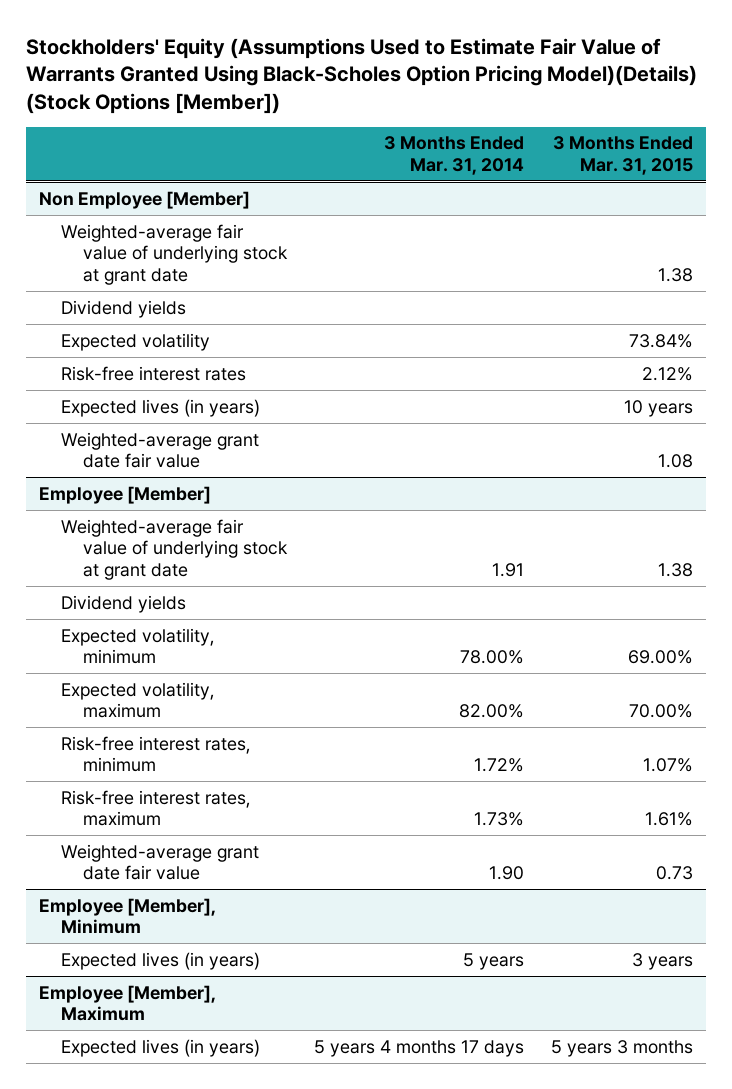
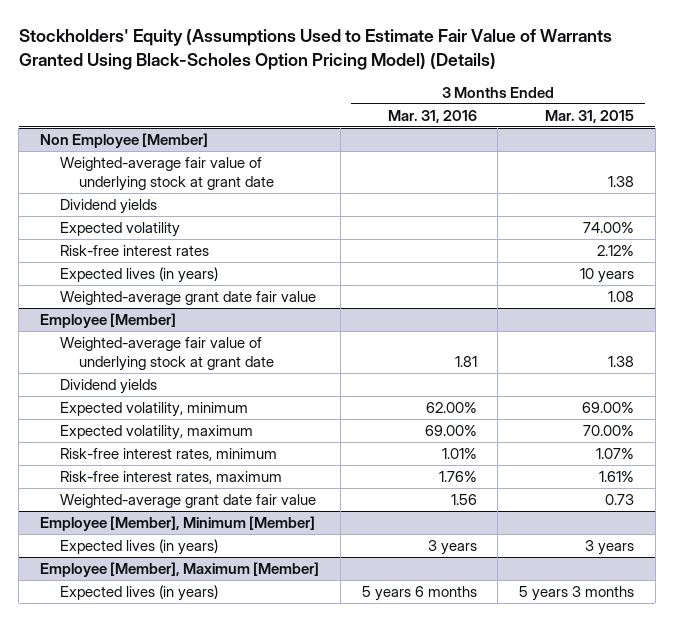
[25,37,697,114] Stockholders' Equity (Assumptions Used to Estimate Fair Value of Warrants Granted Using Black-Scholes Option Pricing Model)(Details) (Stock Options [Member]) -> [18,29,612,71] Stockholders' Equity (Assumptions Used to Estimate Fair Value of Warrants Granted Using Black-Scholes Option Pricing Model) (Details)
[383,136,524,176] 3 Months Ended Mar. 31, 2014 -> none
none -> [387,109,477,123] Mar. 31, 2016
[628,333,693,348] 73.84% -> [583,221,635,233] 74.00%
[39,897,217,935] Employee [Member], Minimum -> [40,515,316,531] Employee [Member], Minimum [Member]
[39,984,217,1022] Employee [Member], Maximum -> [40,561,320,577] Employee [Member], Maximum [Member]

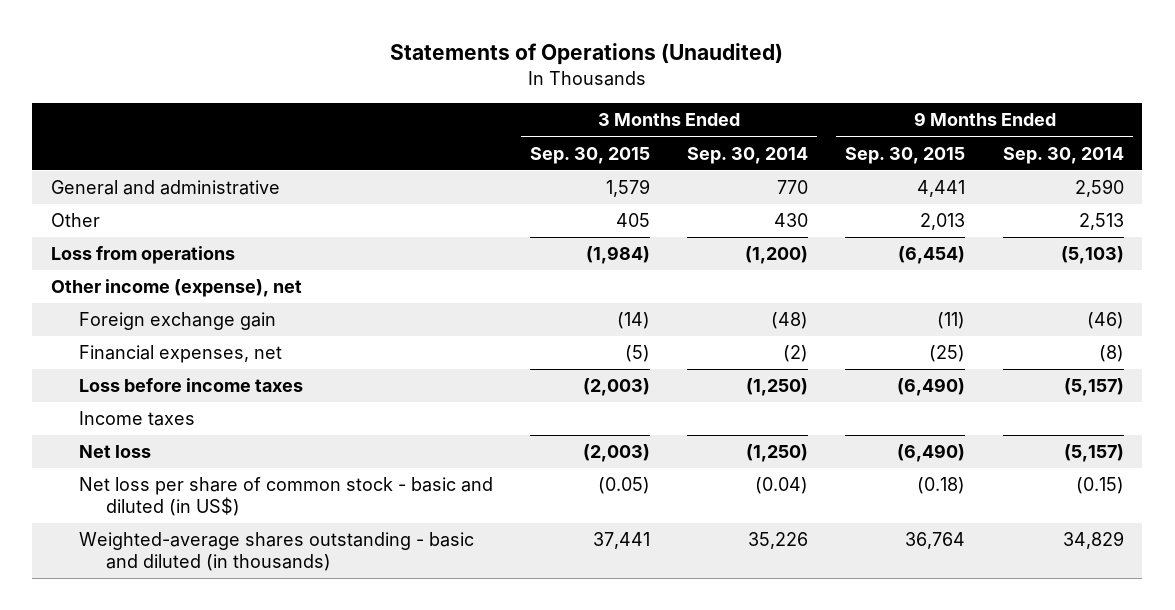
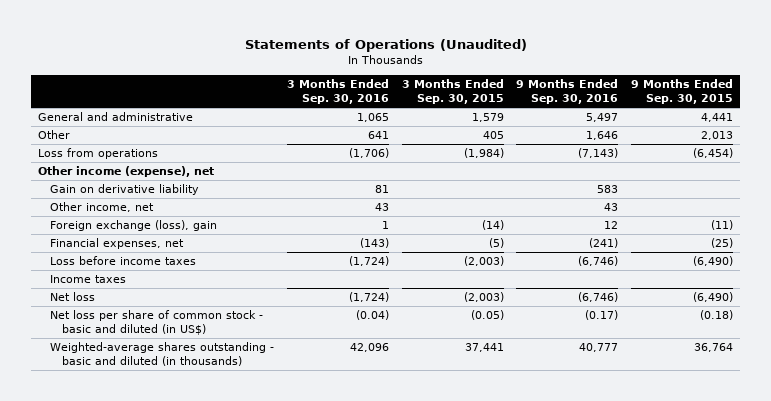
[687,146,809,164] Sep. 30, 2014 -> none
[1002,146,1124,164] Sep. 30, 2014 -> none
none -> [286,79,389,105] 3 Months Ended Sep. 30, 2016
none -> [516,79,619,105] 9 Months Ended Sep. 30, 2016
none -> [49,184,199,196] Gain on derivative liability
none -> [49,202,154,213] Other income, net
[78,312,276,331] Foreign exchange gain -> [49,220,217,232] Foreign exchange (loss), gain

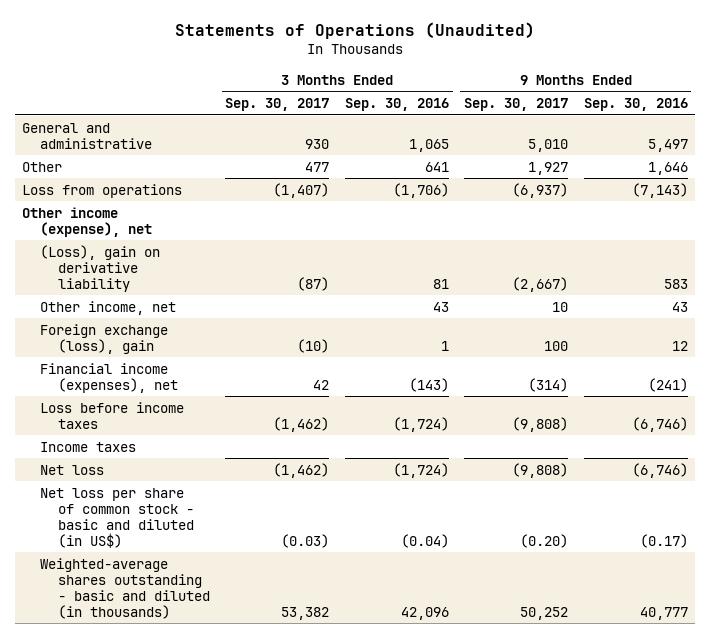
[401,79,504,105] 3 Months Ended Sep. 30, 2015 -> none
[631,79,734,105] 9 Months Ended Sep. 30, 2015 -> none
none -> [225,98,330,112] Sep. 30, 2017
none -> [464,98,569,112] Sep. 30, 2017
[49,184,199,196] Gain on derivative liability -> [40,244,161,292] (Loss), gain on derivative liability
[49,238,184,250] Financial expenses, net -> [40,362,179,393] Financial income (expenses), net

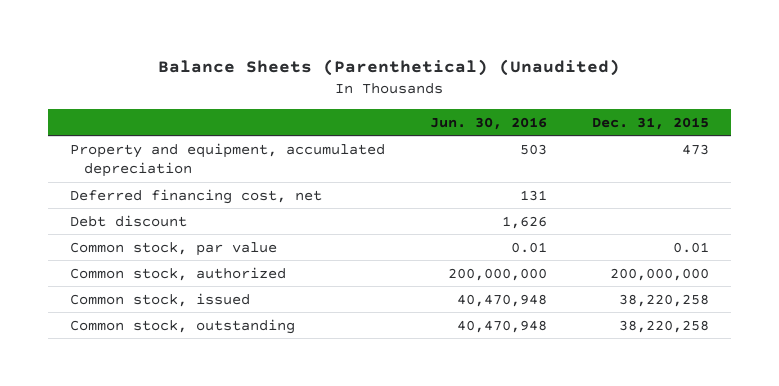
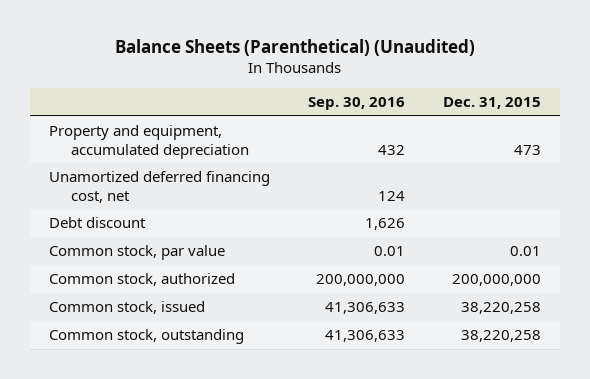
[429,116,547,130] Jun. 30, 2016 -> none
none -> [308,97,406,111] Sep. 30, 2016
[70,188,323,204] Deferred financing cost, net -> [48,171,270,203] Unamortized deferred financing cost, net

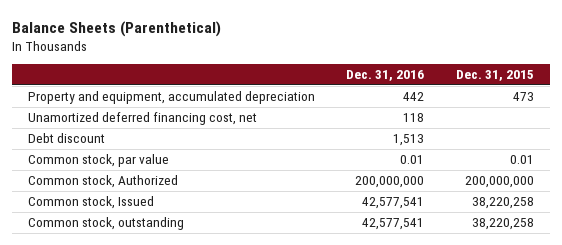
[115,38,476,56] Balance Sheets (Parenthetical) (Unaudited) -> [11,20,221,37] Balance Sheets (Parenthetical)
[308,97,406,111] Sep. 30, 2016 -> none
none -> [346,70,425,82] Dec. 31, 2016
[48,273,235,287] Common stock, authorized -> [27,175,178,189] Common stock, Authorized
[48,301,205,315] Common stock, issued -> [27,196,154,210] Common stock, Issued

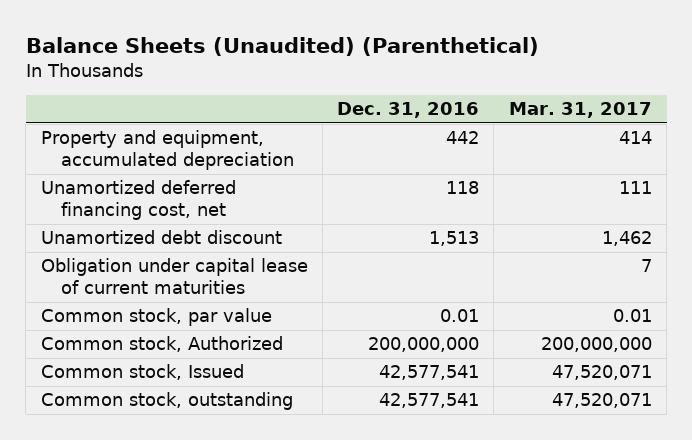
[11,20,221,37] Balance Sheets (Parenthetical) -> [25,37,539,57] Balance Sheets (Unaudited) (Parenthetical)
[455,70,534,82] Dec. 31, 2015 -> none
none -> [508,102,652,119] Mar. 31, 2017
[27,133,105,144] Debt discount -> [40,230,282,245] Unamortized debt discount
none -> [40,258,308,295] Obligation under capital lease of current maturities

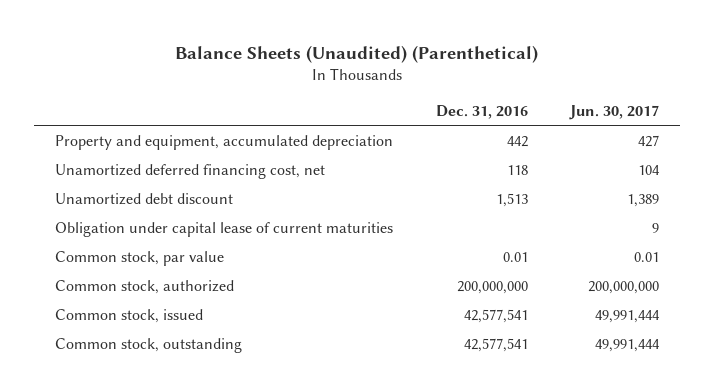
[508,102,652,119] Mar. 31, 2017 -> none
none -> [568,104,659,120] Jun. 30, 2017
[40,336,283,353] Common stock, Authorized -> [55,279,235,294] Common stock, authorized
[40,364,244,381] Common stock, Issued -> [55,308,204,323] Common stock, issued

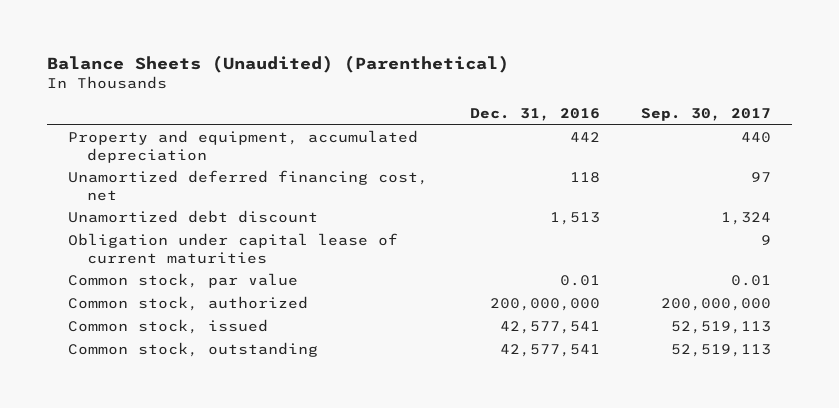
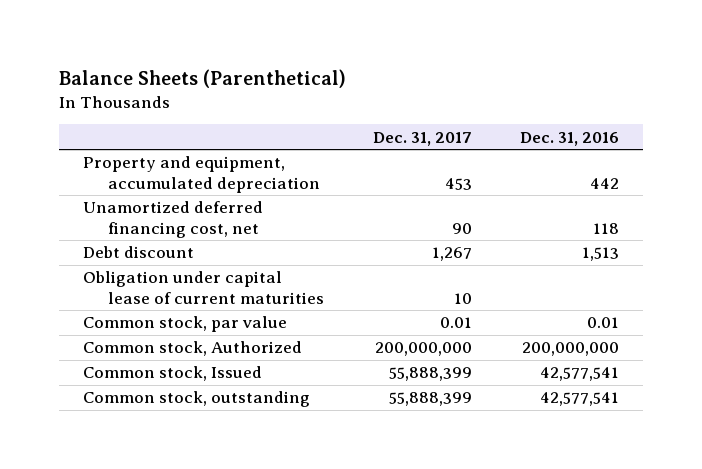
[47,55,510,74] Balance Sheets (Unaudited) (Parenthetical) -> [58,68,346,88] Balance Sheets (Parenthetical)
[641,108,772,122] Sep. 30, 2017 -> none
none -> [372,131,472,146] Dec. 31, 2017
[68,210,319,224] Unamortized debt discount -> [82,246,194,259] Debt discount
[68,296,309,312] Common stock, authorized -> [82,341,302,357] Common stock, Authorized
[68,319,269,335] Common stock, issued -> [82,366,262,382] Common stock, Issued

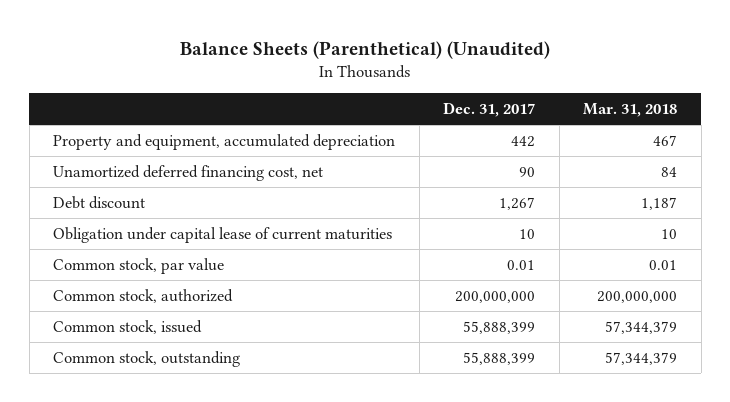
[58,68,346,88] Balance Sheets (Parenthetical) -> [180,40,551,59] Balance Sheets (Parenthetical) (Unaudited)
[520,131,620,146] Dec. 31, 2016 -> none
none -> [583,103,678,118] Mar. 31, 2018
[444,177,472,190] 453 -> [511,135,536,147] 442
[82,341,302,357] Common stock, Authorized -> [53,288,234,303] Common stock, authorized
[82,366,262,382] Common stock, Issued -> [53,319,203,334] Common stock, issued

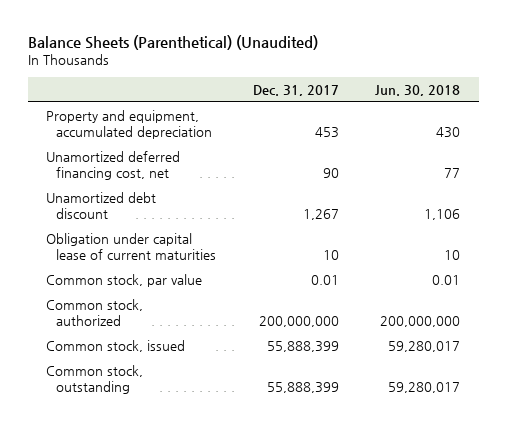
[583,103,678,118] Mar. 31, 2018 -> none
none -> [375,84,461,96] Jun. 30, 2018
[511,135,536,147] 442 -> [314,126,339,138] 453
[53,195,146,209] Debt discount -> [45,192,156,219] Unamortized debt discount

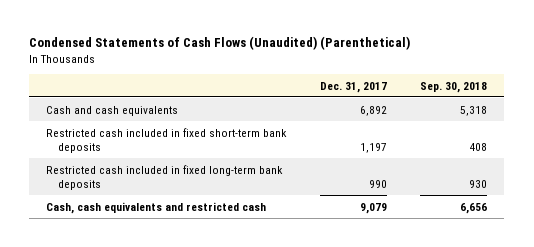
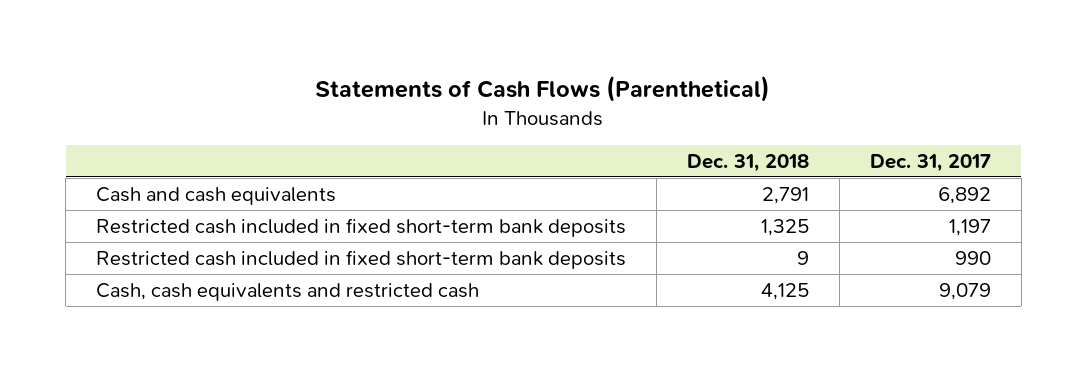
[29,36,411,51] Condensed Statements of Cash Flows (Unaudited) (Parenthetical) -> [315,76,771,103] Statements of Cash Flows (Parenthetical)
[420,81,488,93] Sep. 30, 2018 -> none
none -> [686,153,809,172] Dec. 31, 2018
[46,164,284,191] Restricted cash included in fixed long-term bank deposits -> [96,249,627,269] Restricted cash included in fixed short-term bank deposits

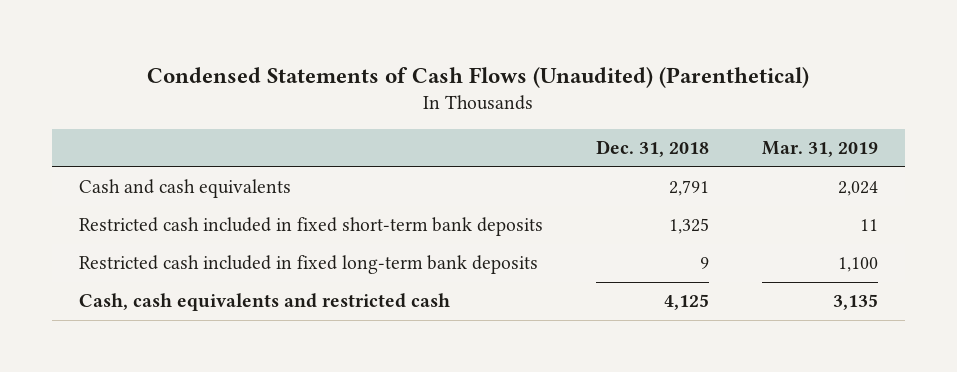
[315,76,771,103] Statements of Cash Flows (Parenthetical) -> [147,66,810,88] Condensed Statements of Cash Flows (Unaudited) (Parenthetical)
[869,153,991,172] Dec. 31, 2017 -> none
none -> [762,141,879,158] Mar. 31, 2019
[96,249,627,269] Restricted cash included in fixed short-term bank deposits -> [78,255,538,275] Restricted cash included in fixed long-term bank deposits

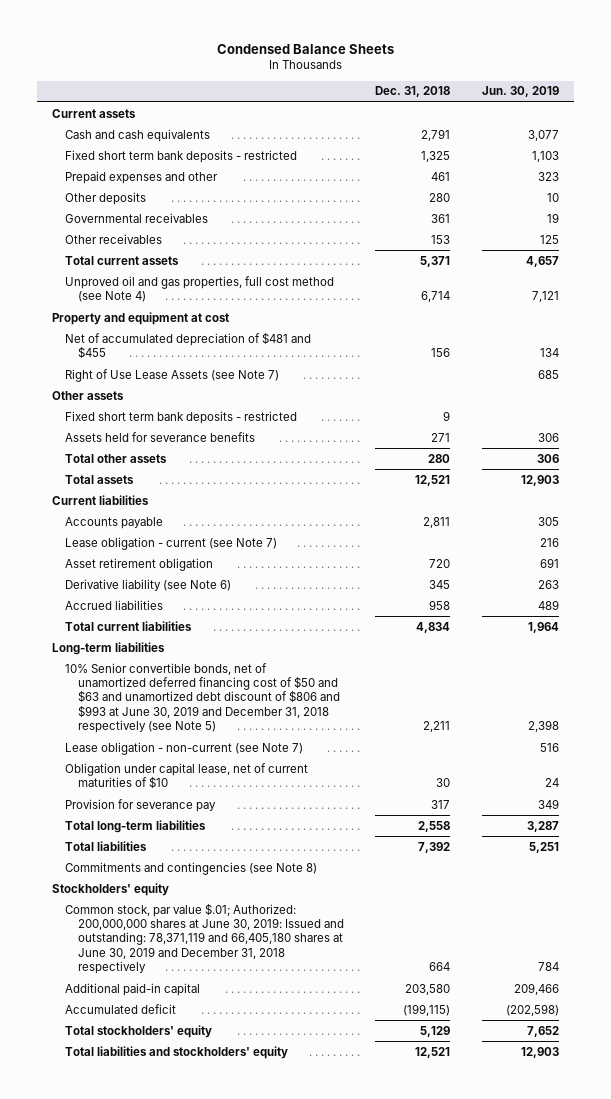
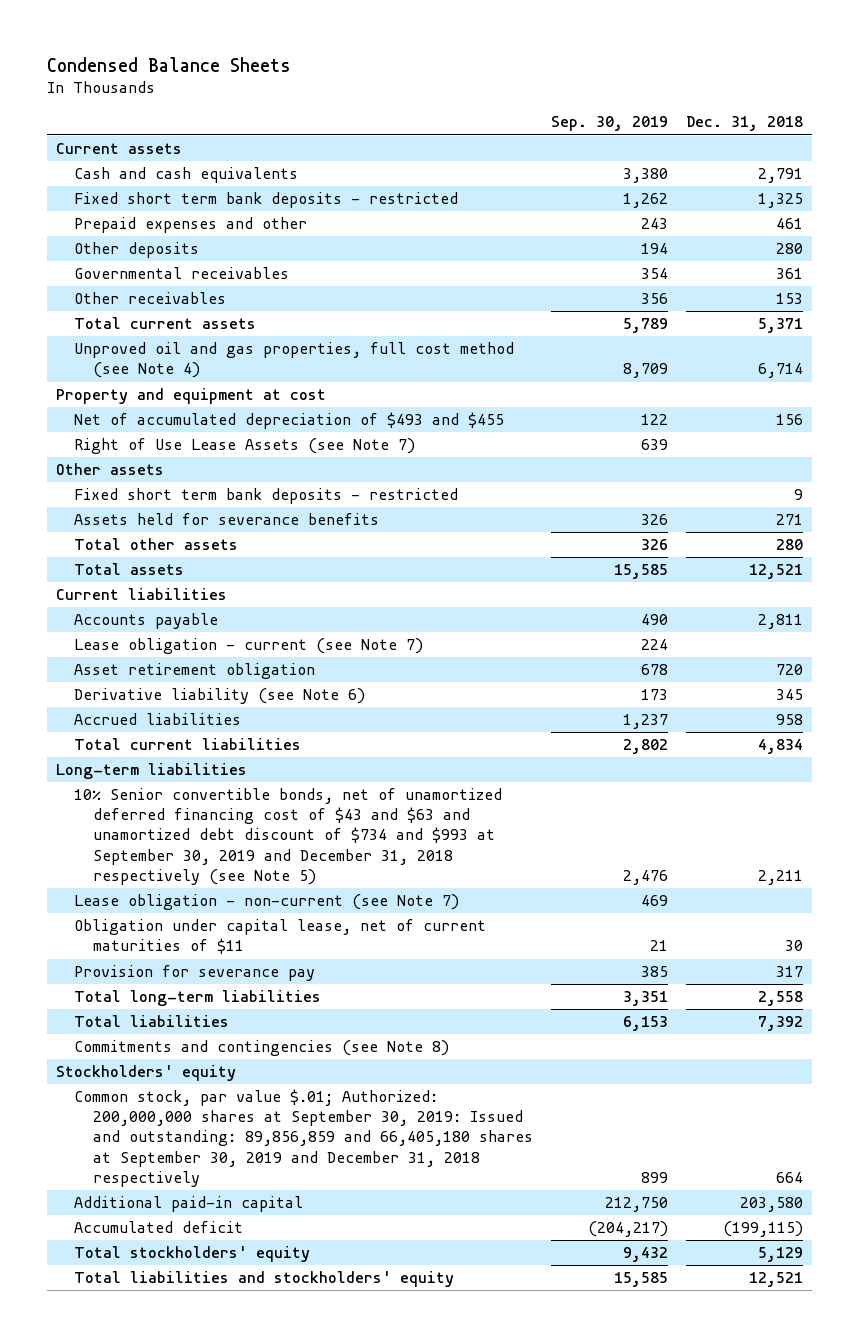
[481,86,559,98] Jun. 30, 2019 -> none
none -> [550,116,668,132] Sep. 30, 2019
[65,331,312,360] Net of accumulated depreciation of $481 and $455 -> [74,412,505,430] Net of accumulated depreciation of $493 and $455
[65,662,341,734] 10% Senior convertible bonds, net of unamortized deferred financing cost of $50 and $63 and unamortized debt discount of $806 and $993 at June 30, 2019 and December 31, 2018 respectively (see Note 5) -> [74,788,503,885] 10% Senior convertible bonds, net of unamortized deferred financing cost of $43 and $63 and unamortized debt discount of $734 and $993 at September 30, 2019 and December 31, 2018 respectively (see Note 5)
[65,762,309,790] Obligation under capital lease, net of current maturities of $10 -> [74,919,487,955] Obligation under capital lease, net of current maturities of $11
[65,902,345,975] Common stock, par value $.01; Authorized: 200,000,000 shares at June 30, 2019: Issued and outstanding: 78,371,119 and 66,405,180 shares at June 30, 2019 and December 31, 2018 respectively -> [74,1089,533,1187] Common stock, par value $.01; Authorized: 200,000,000 shares at September 30, 2019: Issued and outstanding: 89,856,859 and 66,405,180 shares at September 30, 2019 and December 31, 2018 respectively

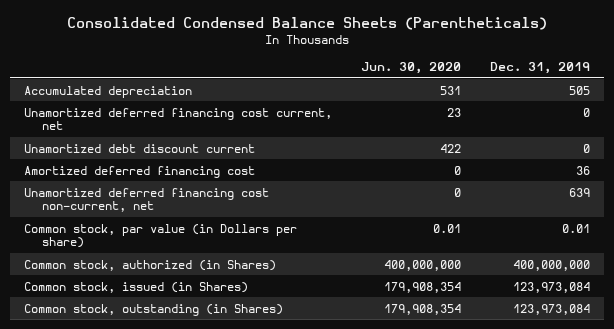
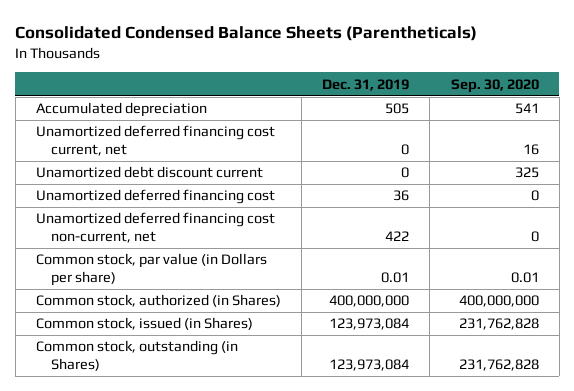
[361,62,462,75] Jun. 30, 2020 -> none
none -> [450,78,539,93] Sep. 30, 2020
[24,165,256,178] Amortized deferred financing cost -> [35,189,275,205] Unamortized deferred financing cost
[568,187,590,197] 639 -> [385,231,410,242] 422

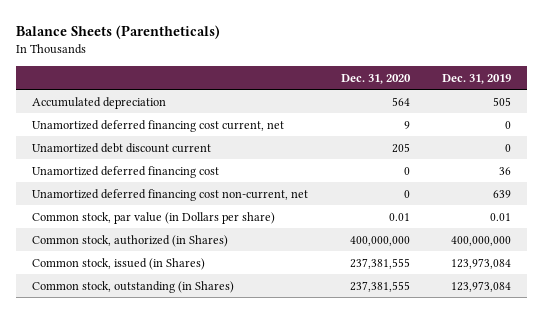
[15,25,478,41] Consolidated Condensed Balance Sheets (Parentheticals) -> [16,25,221,40] Balance Sheets (Parentheticals)
[450,78,539,93] Sep. 30, 2020 -> none
none -> [340,73,411,84] Dec. 31, 2020
[385,231,410,242] 422 -> [492,189,511,198] 639

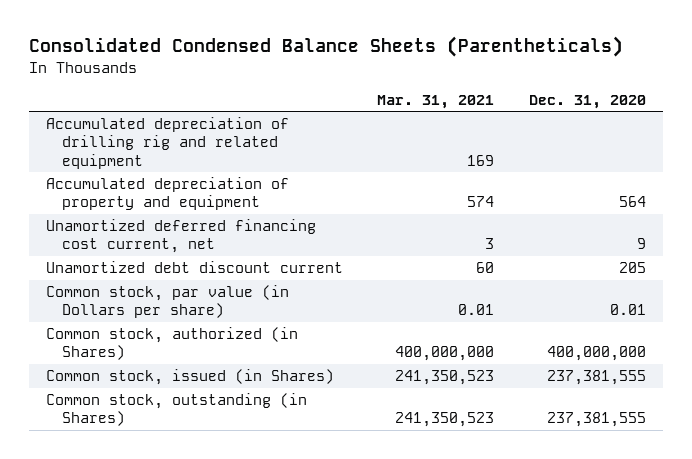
[16,25,221,40] Balance Sheets (Parentheticals) -> [28,36,623,58] Consolidated Condensed Balance Sheets (Parentheticals)
[441,73,511,84] Dec. 31, 2019 -> none
none -> [377,94,495,109] Mar. 31, 2021
none -> [46,117,290,169] Accumulated depreciation of drilling rig and related equipment
[32,96,167,109] Accumulated depreciation -> [46,177,290,211] Accumulated depreciation of property and equipment
[32,165,220,178] Unamortized deferred financing cost -> none
[32,188,309,201] Unamortized deferred financing cost non-current, net -> none

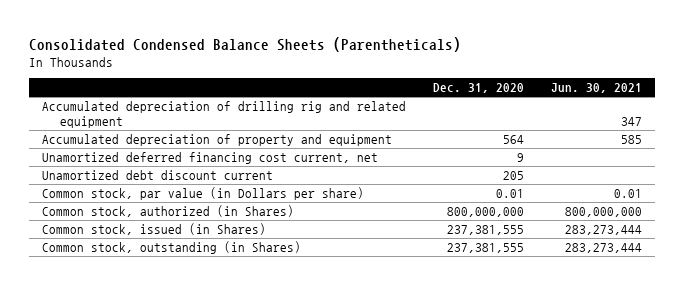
[377,94,495,109] Mar. 31, 2021 -> none
none -> [550,83,642,94] Jun. 30, 2021
[546,346,646,362] 400,000,000 -> [447,207,525,218] 800,000,000

